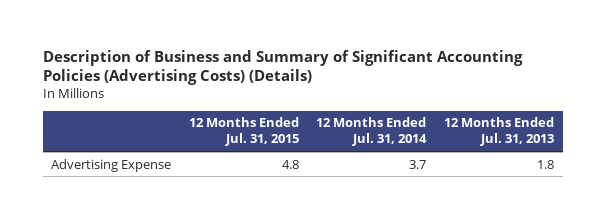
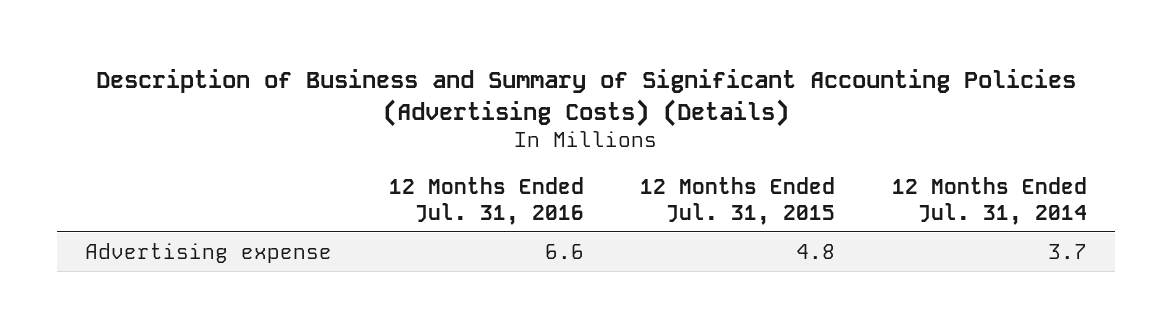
[443,117,554,147] 12 Months Ended Jul. 31, 2013 -> none
none -> [388,176,584,225] 12 Months Ended Jul. 31, 2016
[51,158,172,172] Advertising Expense -> [85,242,333,263] Advertising expense

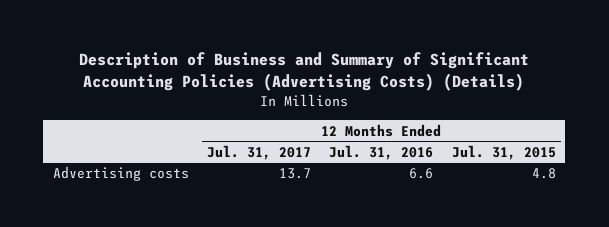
[891,176,1087,225] 12 Months Ended Jul. 31, 2014 -> none
none -> [207,144,312,160] Jul. 31, 2017
[85,242,333,263] Advertising expense -> [52,166,189,182] Advertising costs

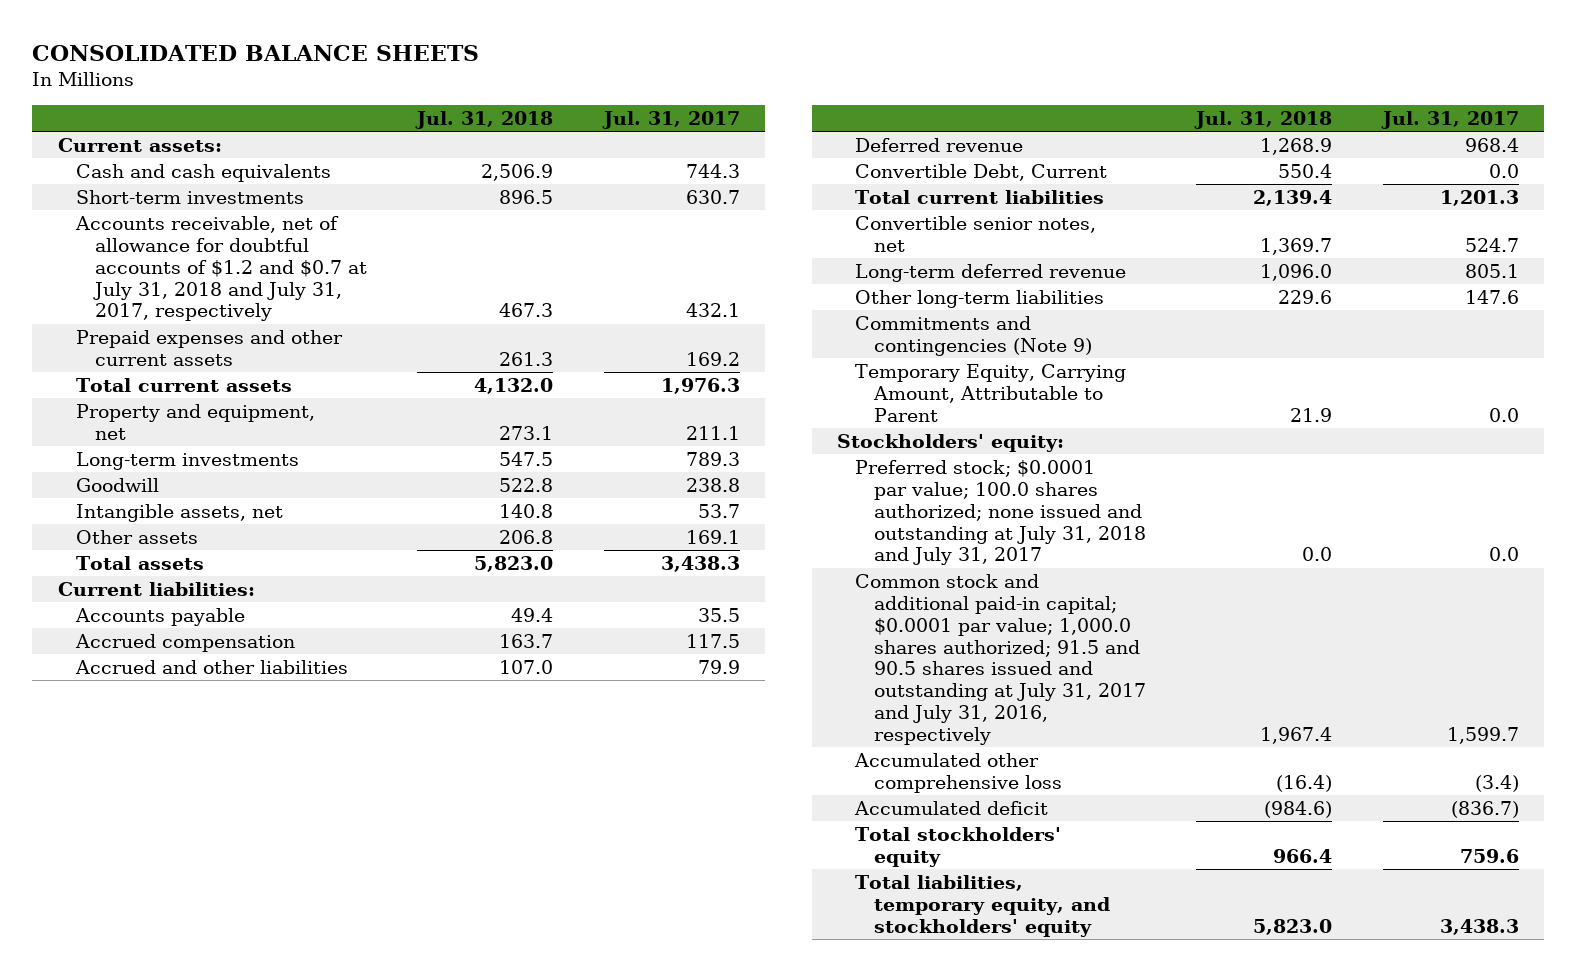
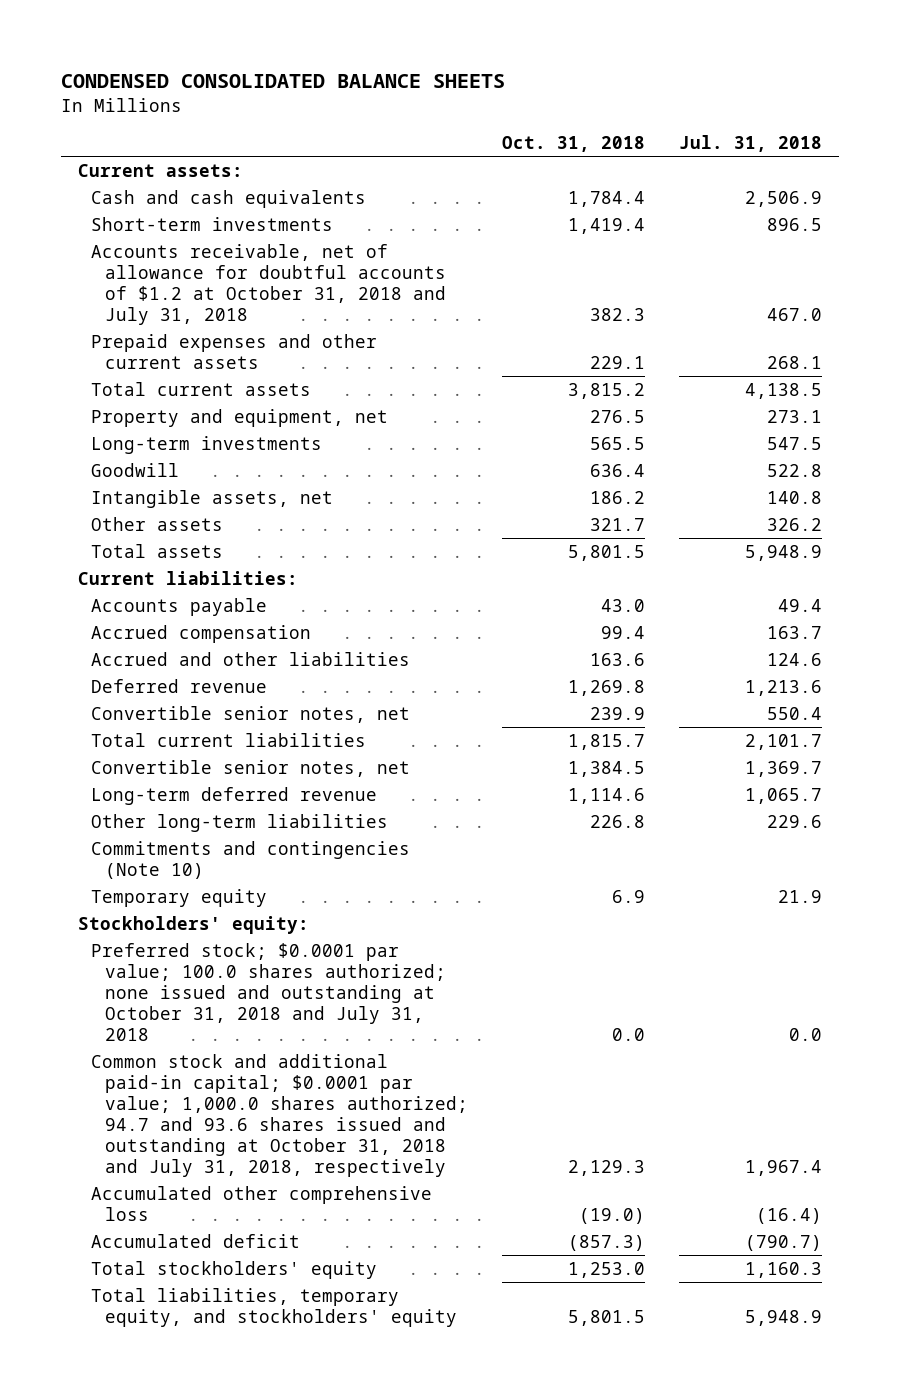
[32,45,480,62] CONSOLIDATED BALANCE SHEETS -> [60,74,505,89] CONDENSED CONSOLIDATED BALANCE SHEETS
[601,110,740,129] Jul. 31, 2017 -> none
none -> [501,136,645,153] Oct. 31, 2018
[75,215,367,322] Accounts receivable, net of allowance for doubtful accounts of $1.2 and $0.7 at July 31, 2018 and July 31, 2017, respectively -> [91,243,446,325] Accounts receivable, net of allowance for doubtful accounts of $1.2 at October 31, 2018 and July 31, 2018
[499,303,554,318] 467.3 -> [766,307,822,321] 467.0
[499,351,554,366] 261.3 -> [766,355,822,369] 268.1
[474,377,554,394] 4,132.0 -> [744,382,822,399] 4,138.5
[499,529,554,544] 206.8 -> [766,517,822,531] 326.2
[474,555,554,572] 5,823.0 -> [744,544,822,561] 5,948.9
[499,659,554,674] 107.0 -> [766,652,822,666] 124.6
[1260,137,1333,155] 1,268.9 -> [744,679,822,696] 1,213.6
[855,163,1108,181] Convertible Debt, Current -> [91,705,411,723] Convertible senior notes, net
[1253,189,1333,206] 2,139.4 -> [744,733,822,750] 2,101.7
[1260,263,1333,281] 1,096.0 -> [744,787,822,804] 1,065.7
[855,315,1092,356] Commitments and contingencies (Note 9) -> [91,840,411,879] Commitments and contingencies (Note 10)
[855,363,1127,422] Temporary Equity, Carrying Amount, Attributable to Parent -> [91,888,268,907] Temporary equity
[855,459,1146,566] Preferred stock; $0.0001 par value; 100.0 shares authorized; none issued and outstanding at July 31, 2018 and July 31, 2017 -> [91,942,446,1042] Preferred stock; $0.0001 par value; 100.0 shares authorized; none issued and outstanding at October 31, 2018 and July 31, 2018
[855,573,1146,746] Common stock and additional paid-in capital; $0.0001 par value; 1,000.0 shares authorized; 91.5 and 90.5 shares issued and outstanding at July 31, 2017 and July 31, 2016, respectively -> [91,1053,468,1178] Common stock and additional paid-in capital; $0.0001 par value; 1,000.0 shares authorized; 94.7 and 93.6 shares issued and outstanding at October 31, 2018 and July 31, 2018, respectively
[1264,800,1333,818] (984.6) -> [744,1234,822,1251] (790.7)
[1273,848,1333,863] 966.4 -> [744,1261,822,1278] 1,160.3
[1253,918,1333,935] 5,823.0 -> [744,1309,822,1326] 5,948.9

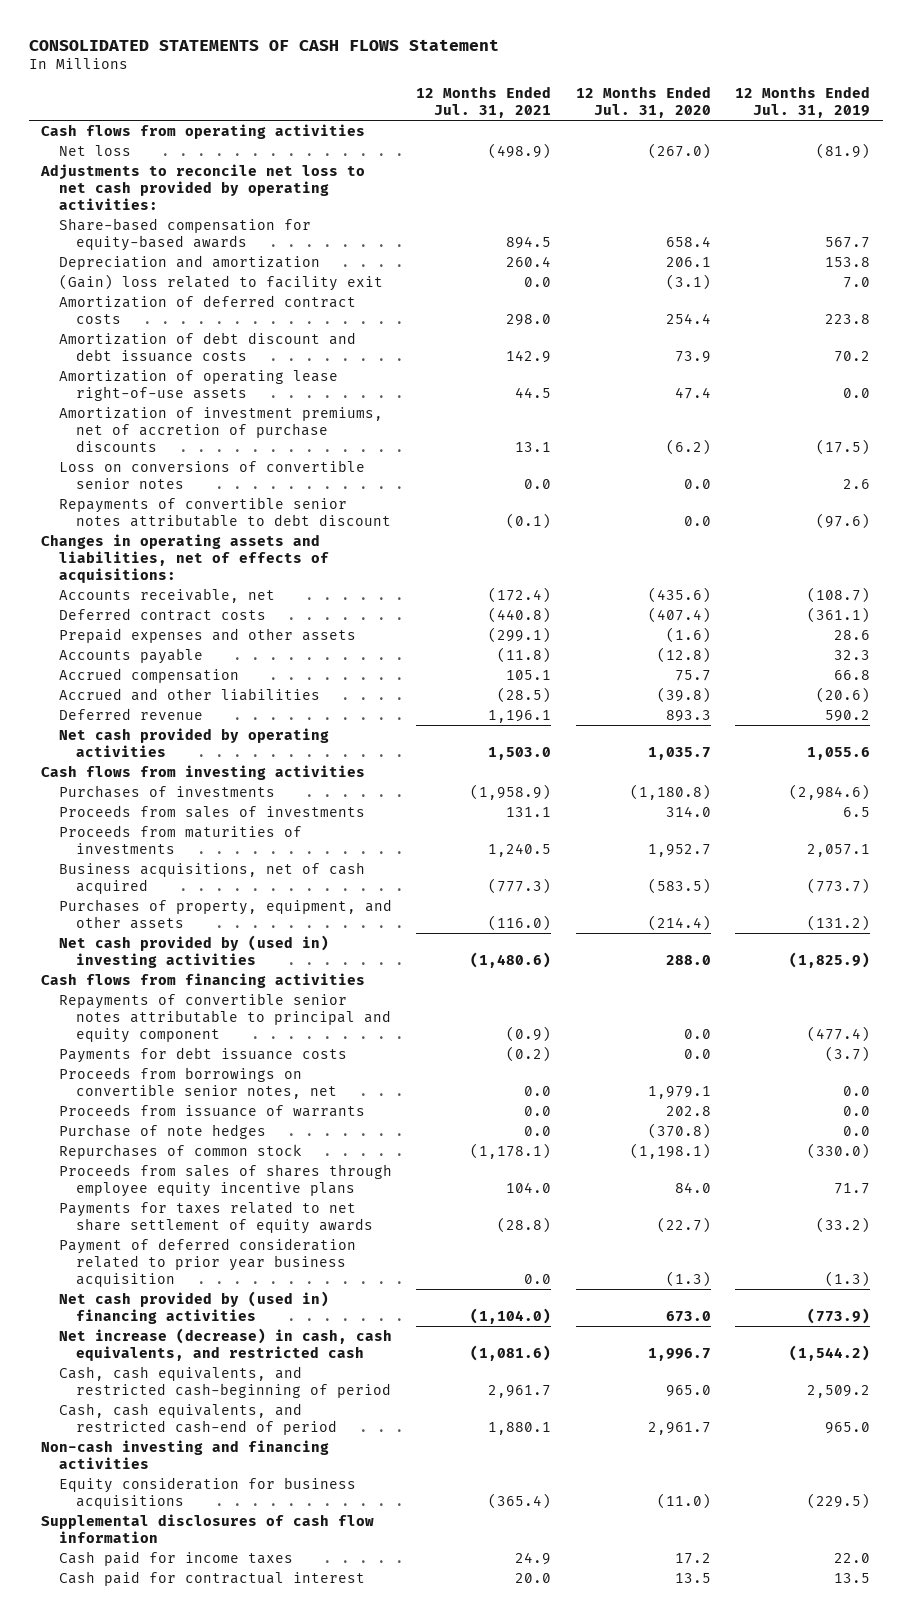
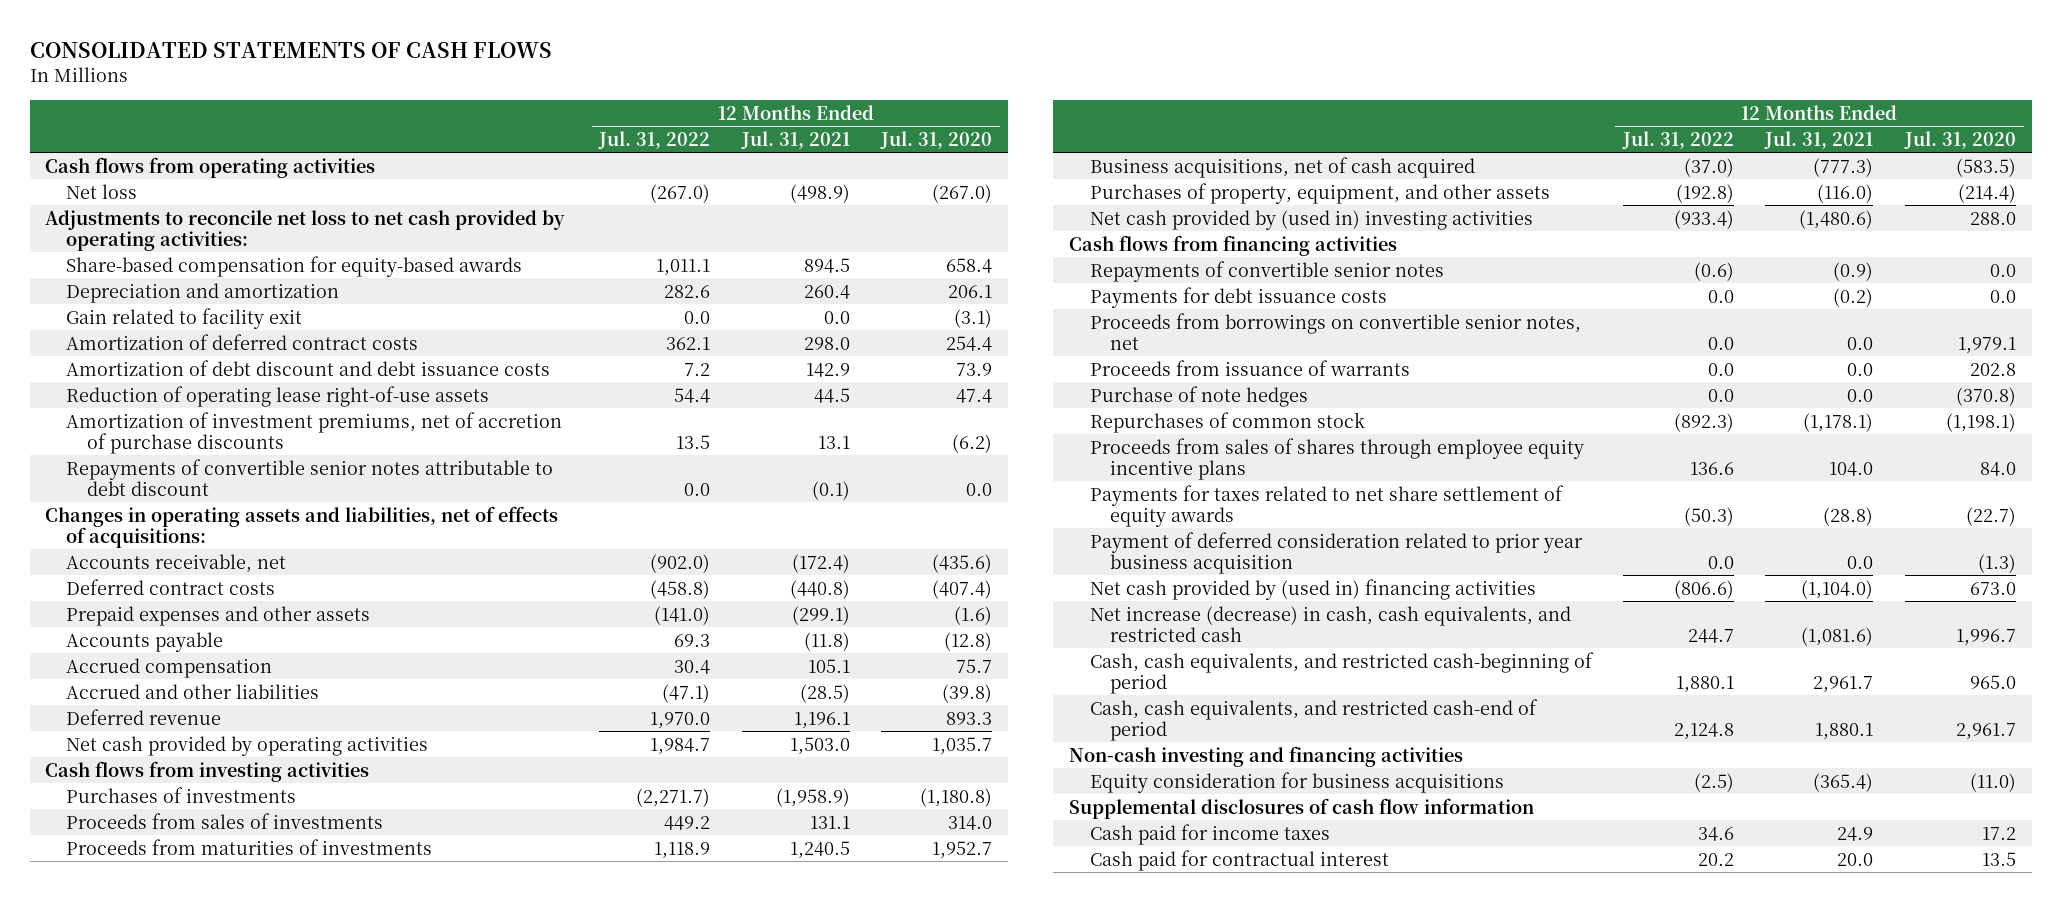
[28,38,499,51] CONSOLIDATED STATEMENTS OF CASH FLOWS Statement -> [29,41,552,58] CONSOLIDATED STATEMENTS OF CASH FLOWS
[735,86,871,119] 12 Months Ended Jul. 31, 2019 -> none
none -> [598,130,711,149] Jul. 31, 2022
[58,274,383,292] (Gain) loss related to facility exit -> [66,307,303,329] Gain related to facility exit
[58,370,338,401] Amortization of operating lease right-of-use assets -> [66,385,490,407] Reduction of operating lease right-of-use assets
[58,460,365,489] Loss on conversions of convertible senior notes -> none
[58,993,392,1043] Repayments of convertible senior notes attributable to principal and equity component -> [1089,260,1444,282] Repayments of convertible senior notes

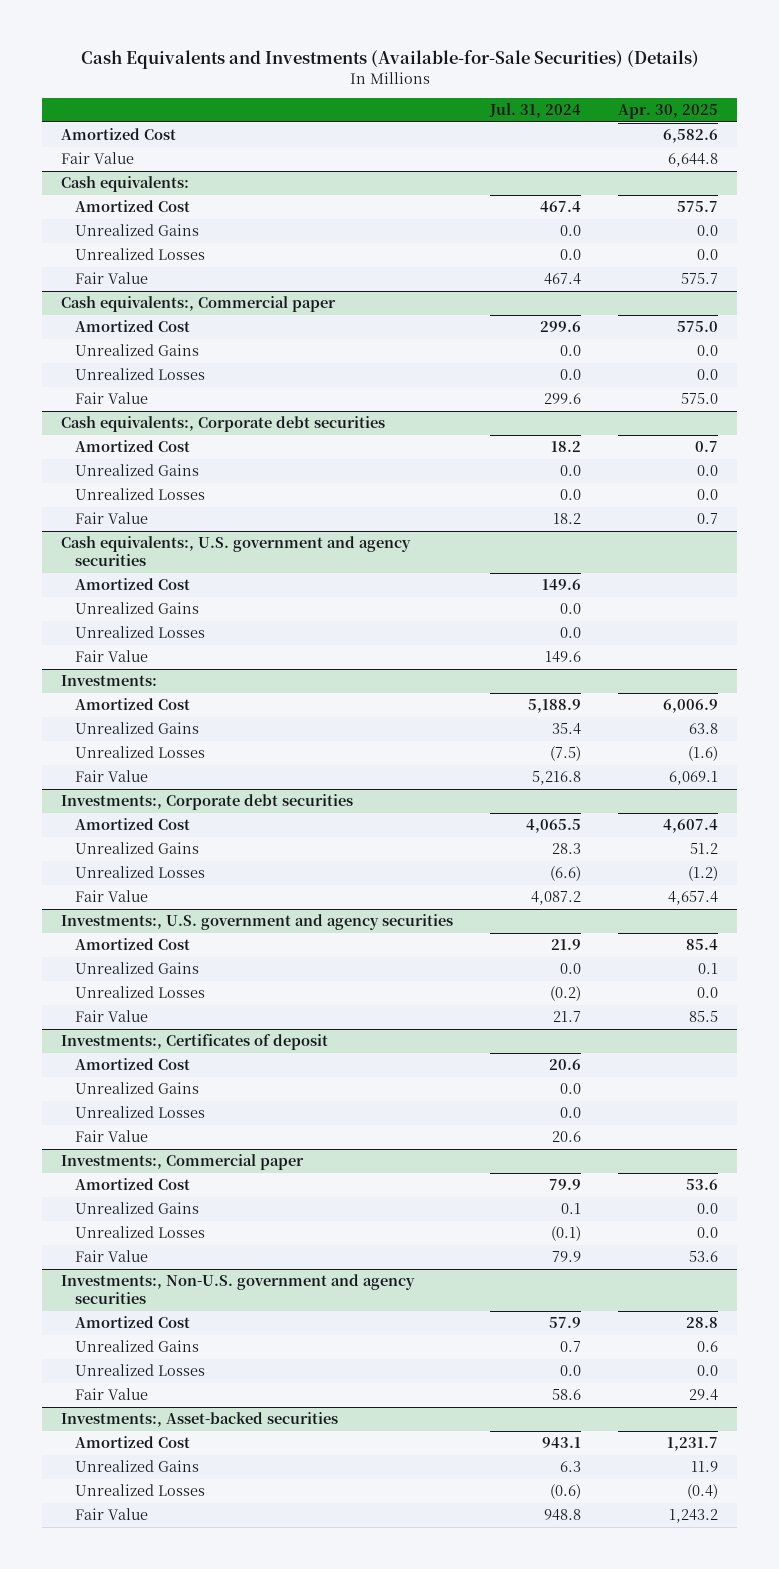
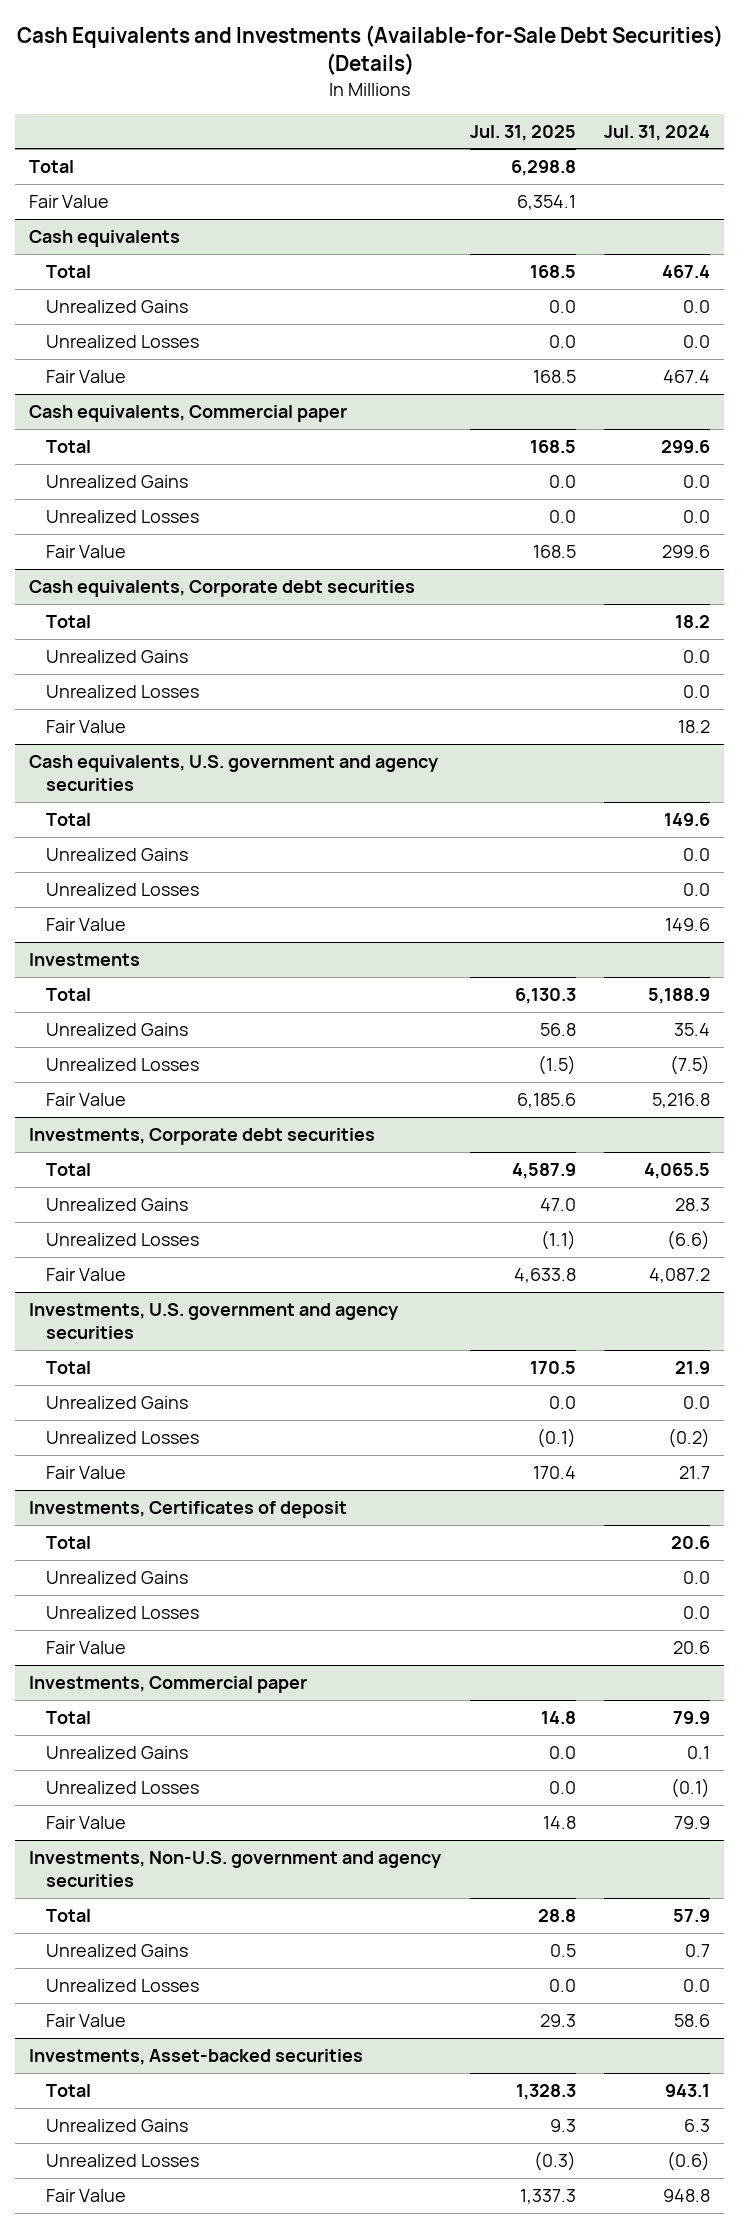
[80,50,699,70] Cash Equivalents and Investments (Available-for-Sale Securities) (Details) -> [16,25,723,76] Cash Equivalents and Investments (Available-for-Sale Debt Securities) (Details)
[618,104,719,120] Apr. 30, 2025 -> none
none -> [469,124,576,141] Jul. 31, 2025
[60,128,176,141] Amortized Cost -> [29,159,75,173] Total
[60,176,189,193] Cash equivalents: -> [29,229,181,247] Cash equivalents
[75,200,191,213] Amortized Cost -> [46,264,92,278] Total
[60,296,336,313] Cash equivalents:, Commercial paper -> [29,404,348,422] Cash equivalents, Commercial paper
[75,320,191,333] Amortized Cost -> [46,439,92,453] Total
[60,416,385,433] Cash equivalents:, Corporate debt securities -> [29,579,416,597] Cash equivalents, Corporate debt securities
[75,440,191,453] Amortized Cost -> [46,614,92,628] Total
[60,536,411,567] Cash equivalents:, U.S. government and agency securities -> [29,754,439,791] Cash equivalents, U.S. government and agency securities
[75,578,191,591] Amortized Cost -> [46,812,92,826] Total
[60,675,157,687] Investments: -> [29,952,141,966] Investments
[75,698,191,711] Amortized Cost -> [46,987,92,1001] Total
[60,794,353,811] Investments:, Corporate debt securities -> [29,1127,376,1145] Investments, Corporate debt securities
[75,818,191,831] Amortized Cost -> [46,1162,92,1176] Total
[60,914,453,931] Investments:, U.S. government and agency securities -> [29,1302,399,1339] Investments, U.S. government and agency securities
[75,938,191,951] Amortized Cost -> [46,1360,92,1374] Total
[60,1034,328,1051] Investments:, Certificates of deposit -> [29,1500,348,1518] Investments, Certificates of deposit
[75,1058,191,1071] Amortized Cost -> [46,1535,92,1549] Total
[60,1154,304,1171] Investments:, Commercial paper -> [29,1675,308,1693] Investments, Commercial paper
[75,1178,191,1191] Amortized Cost -> [46,1710,92,1724] Total
[60,1274,415,1305] Investments:, Non-U.S. government and agency securities -> [29,1850,442,1887] Investments, Non-U.S. government and agency securities
[75,1316,191,1329] Amortized Cost -> [46,1908,92,1922] Total
[60,1412,338,1428] Investments:, Asset-backed securities -> [29,2048,364,2065] Investments, Asset-backed securities
[75,1436,191,1449] Amortized Cost -> [46,2083,92,2097] Total

